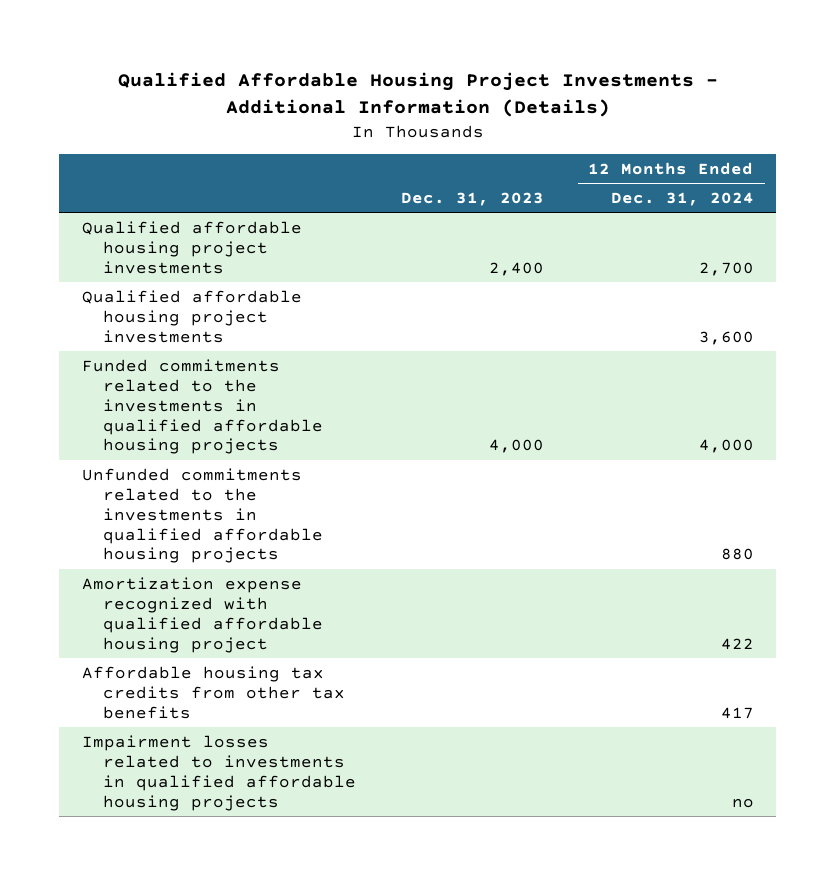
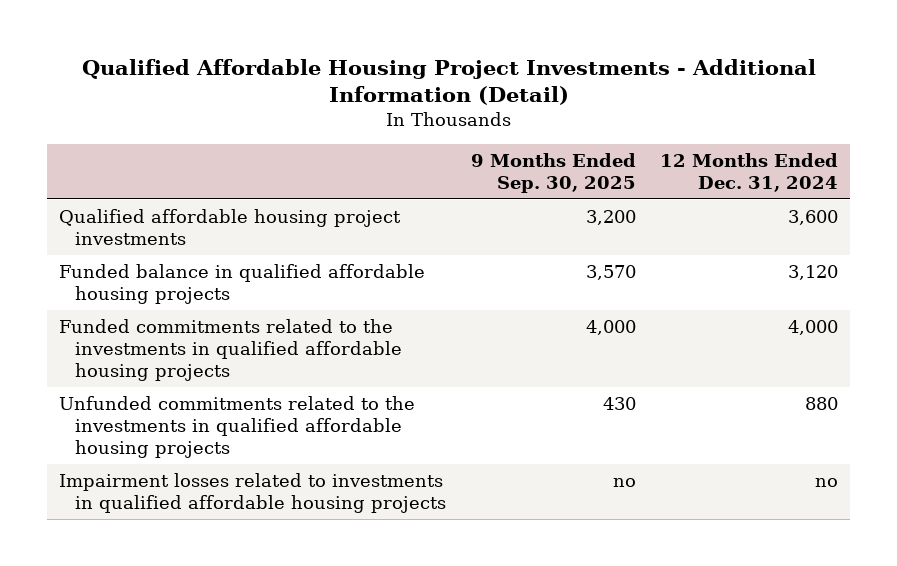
[117,72,718,118] Qualified Affordable Housing Project Investments - Additional Information (Details) -> [81,58,816,106] Qualified Affordable Housing Project Investments - Additional Information (Detail)
[401,191,545,206] Dec. 31, 2023 -> none
none -> [470,152,636,193] 9 Months Ended Sep. 30, 2025
[81,220,302,274] Qualified affordable housing project investments -> none
none -> [59,263,426,304] Funded balance in qualified affordable housing projects
[81,576,324,653] Amortization expense recognized with qualified affordable housing project -> none
[81,665,346,719] Affordable housing tax credits from other tax benefits -> none

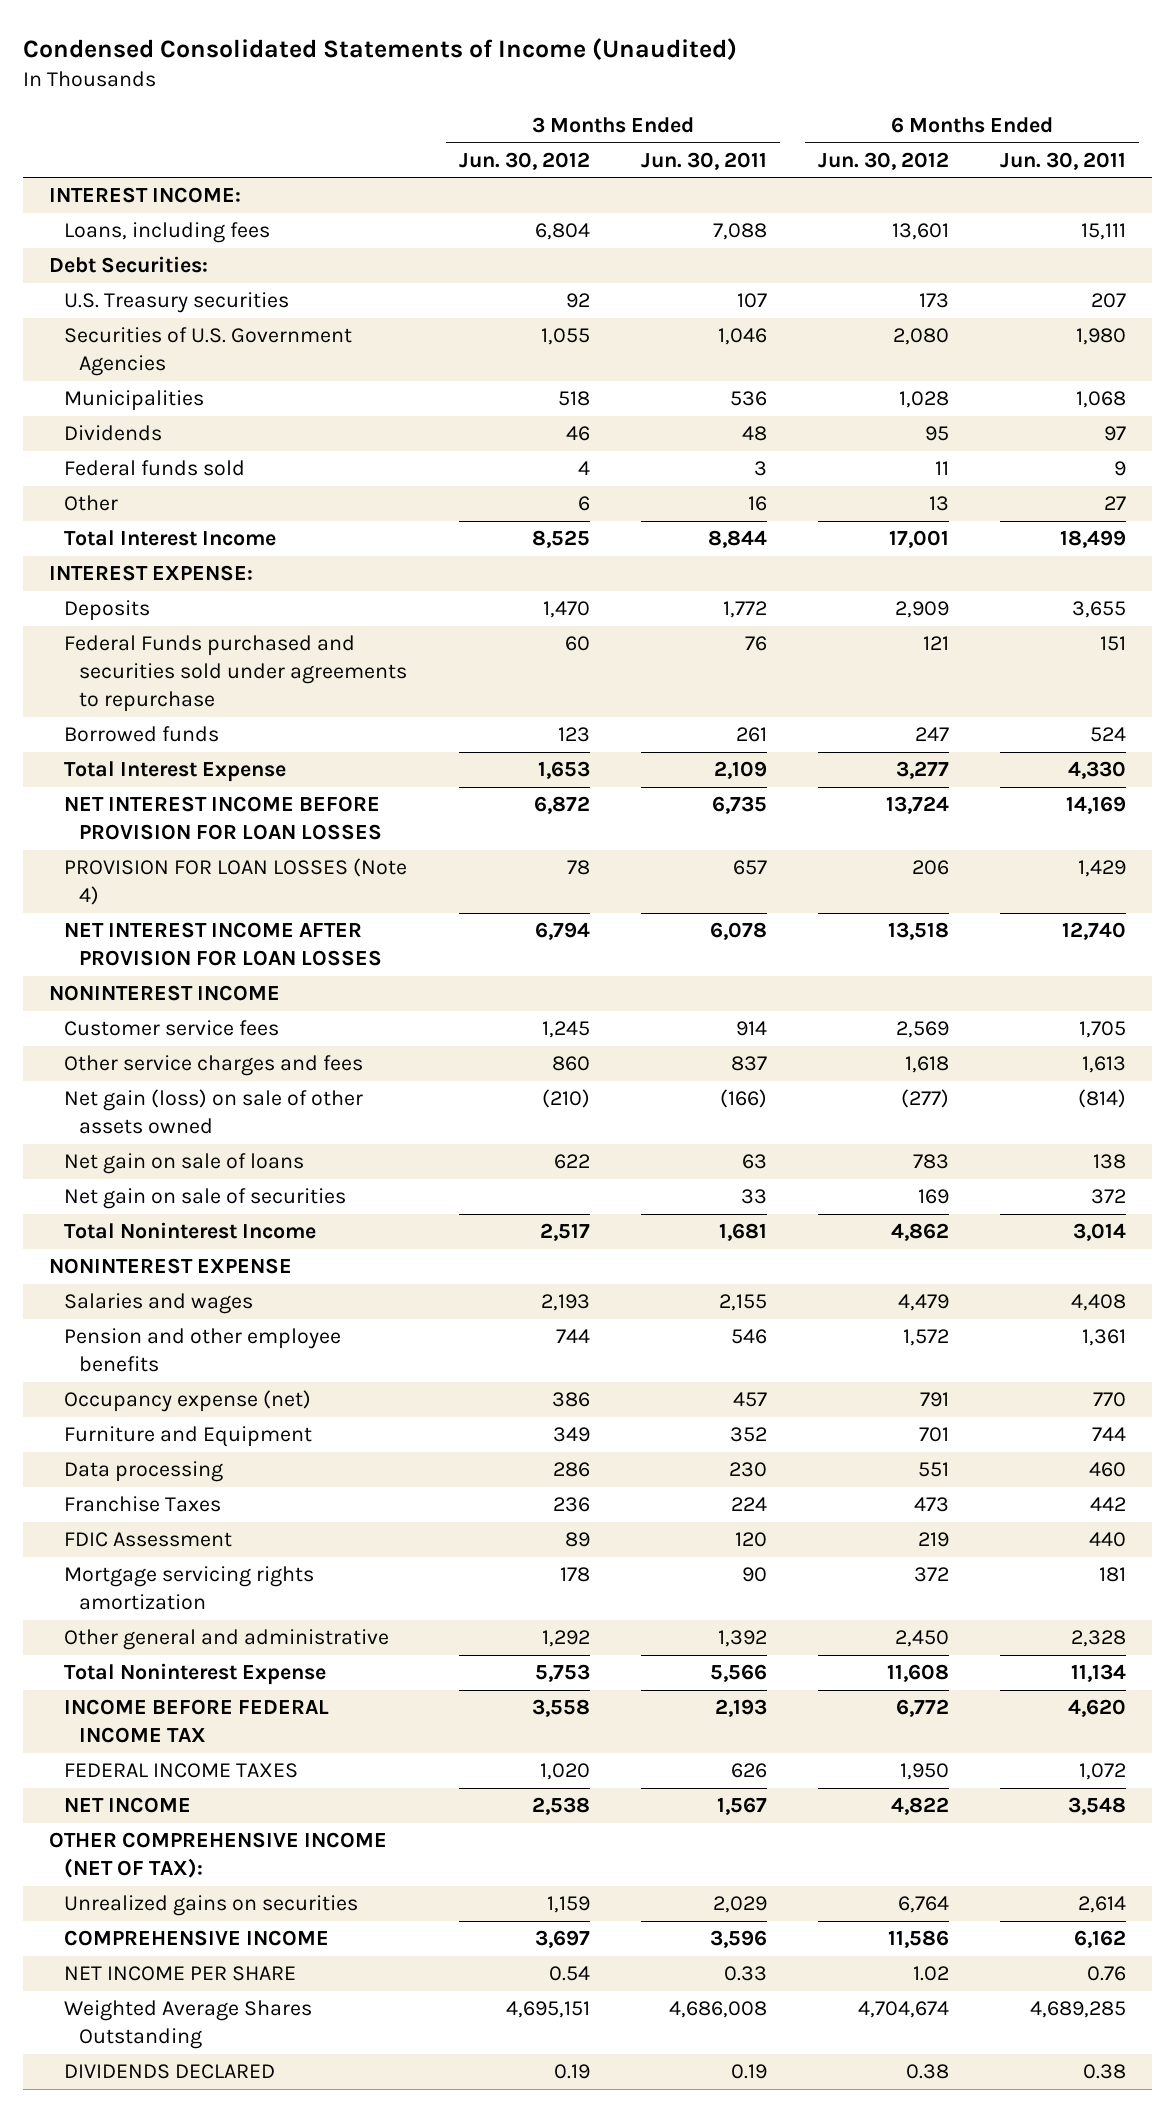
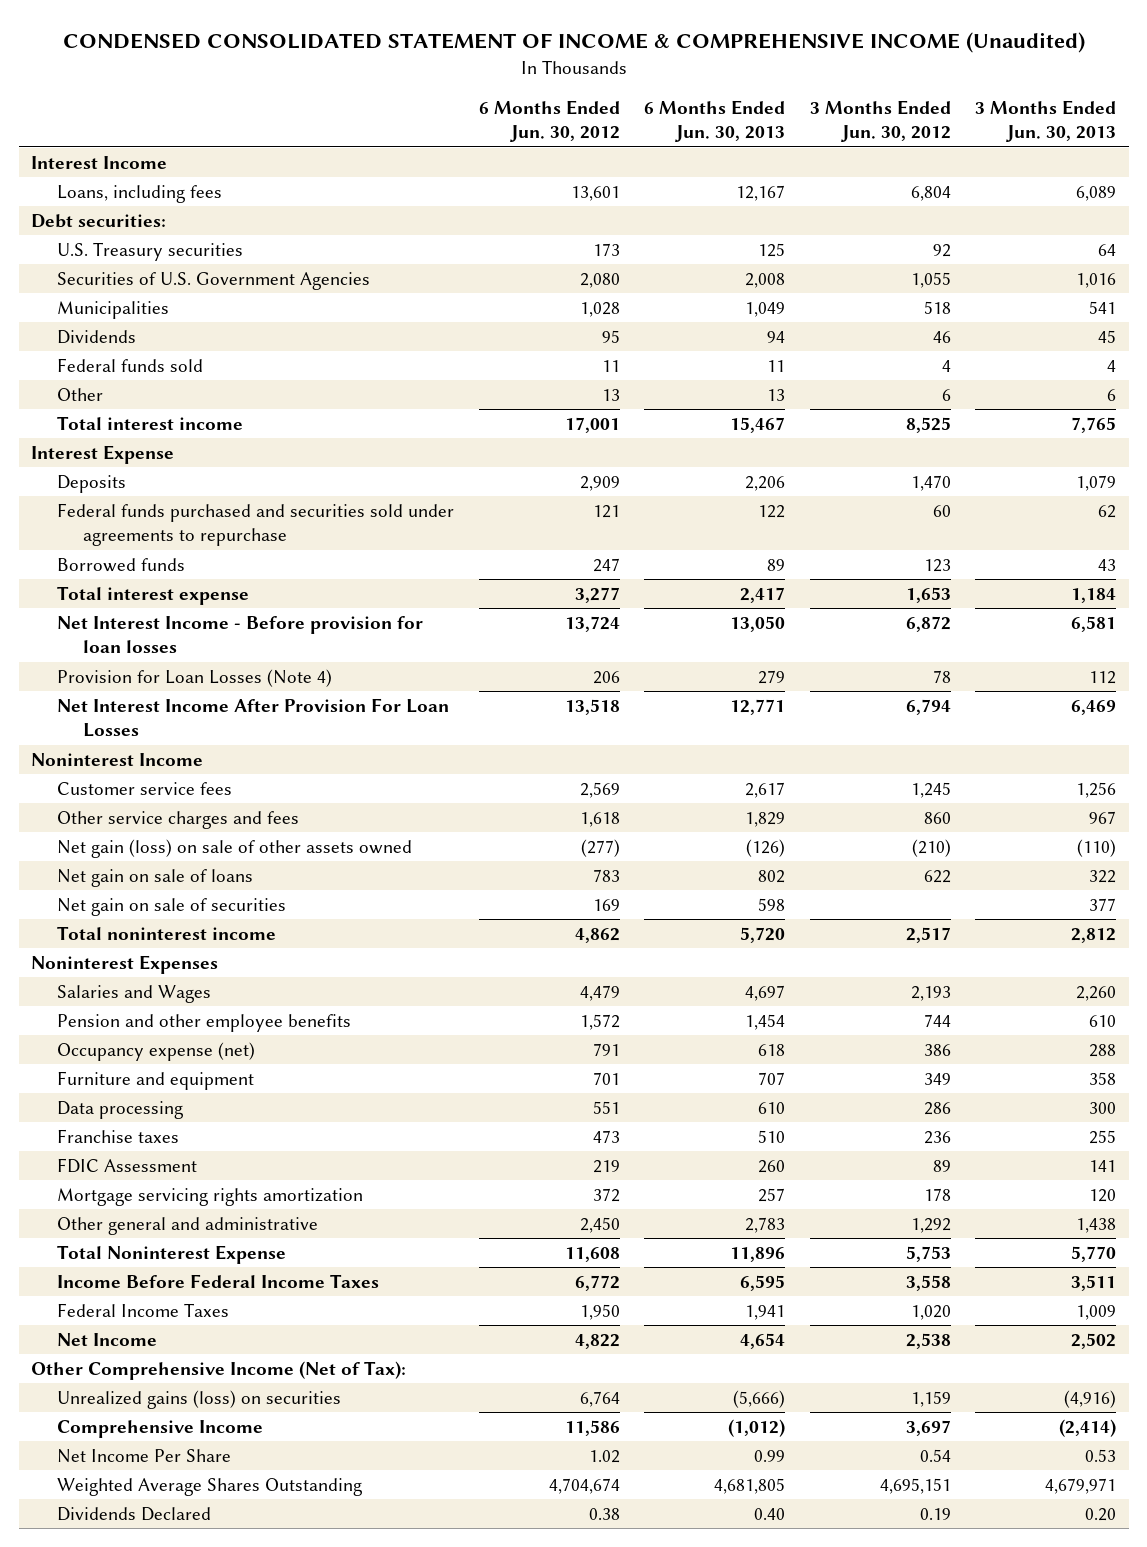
[23,37,738,60] Condensed Consolidated Statements of Income (Unaudited) -> [62,32,1085,54] CONDENSED CONSOLIDATED STATEMENT OF INCOME & COMPREHENSIVE INCOME (Unaudited)
[640,151,767,170] Jun. 30, 2011 -> none
[1000,151,1127,170] Jun. 30, 2011 -> none
none -> [644,100,786,143] 6 Months Ended Jun. 30, 2013
none -> [975,100,1117,143] 3 Months Ended Jun. 30, 2013
[48,187,241,204] INTEREST INCOME: -> [31,155,168,169] Interest Income
[48,256,208,274] Debt Securities: -> [31,213,167,228] Debt securities:
[64,530,277,547] Total Interest Income -> [57,415,244,430] Total interest income
[48,565,253,582] INTEREST EXPENSE: -> [31,444,175,464] Interest Expense
[64,635,408,712] Federal Funds purchased and securities sold under agreements to repurchase -> [57,502,455,546] Federal funds purchased and securities sold under agreements to repurchase
[64,761,287,783] Total Interest Expense -> [57,585,250,605] Total interest expense
[64,796,383,841] NET INTEREST INCOME BEFORE PROVISION FOR LOAN LOSSES -> [57,615,424,653] Net Interest Income - Before provision for loan losses
[64,858,408,906] PROVISION FOR LOAN LOSSES (Note 4) -> [57,668,333,687] Provision for Loan Losses (Note 4)
[64,922,383,967] NET INTEREST INCOME AFTER PROVISION FOR LOAN LOSSES -> [57,697,450,737] Net Interest Income After Provision For Loan Losses
[48,985,280,1002] NONINTEREST INCOME -> [31,752,204,766] Noninterest Income
[64,1222,317,1240] Total Noninterest Income -> [57,925,277,940] Total noninterest income
[48,1258,292,1275] NONINTEREST EXPENSE -> [31,954,219,974] Noninterest Expenses
[64,1293,254,1315] Salaries and wages -> [57,984,212,1003] Salaries and Wages
[64,1426,313,1448] Furniture and Equipment -> [57,1070,255,1090] Furniture and equipment
[64,1496,222,1513] Franchise Taxes -> [57,1128,180,1143] Franchise taxes
[64,1699,330,1744] INCOME BEFORE FEDERAL INCOME TAX -> [57,1273,380,1288] Income Before Federal Income Taxes
[64,1763,299,1779] FEDERAL INCOME TAXES -> [57,1302,230,1317] Federal Income Taxes
[64,1797,192,1814] NET INCOME -> [57,1332,158,1346] Net Income
[48,1832,387,1879] OTHER COMPREHENSIVE INCOME (NET OF TAX): -> [31,1360,407,1380] Other Comprehensive Income (Net of Tax):
[64,1895,359,1917] Unrealized gains on securities -> [57,1389,342,1409] Unrealized gains (loss) on securities
[64,1930,330,1947] COMPREHENSIVE INCOME -> [57,1419,264,1438] Comprehensive Income
[64,1966,297,1982] NET INCOME PER SHARE -> [57,1448,232,1463] Net Income Per Share
[64,2064,276,2080] DIVIDENDS DECLARED -> [57,1506,212,1521] Dividends Declared

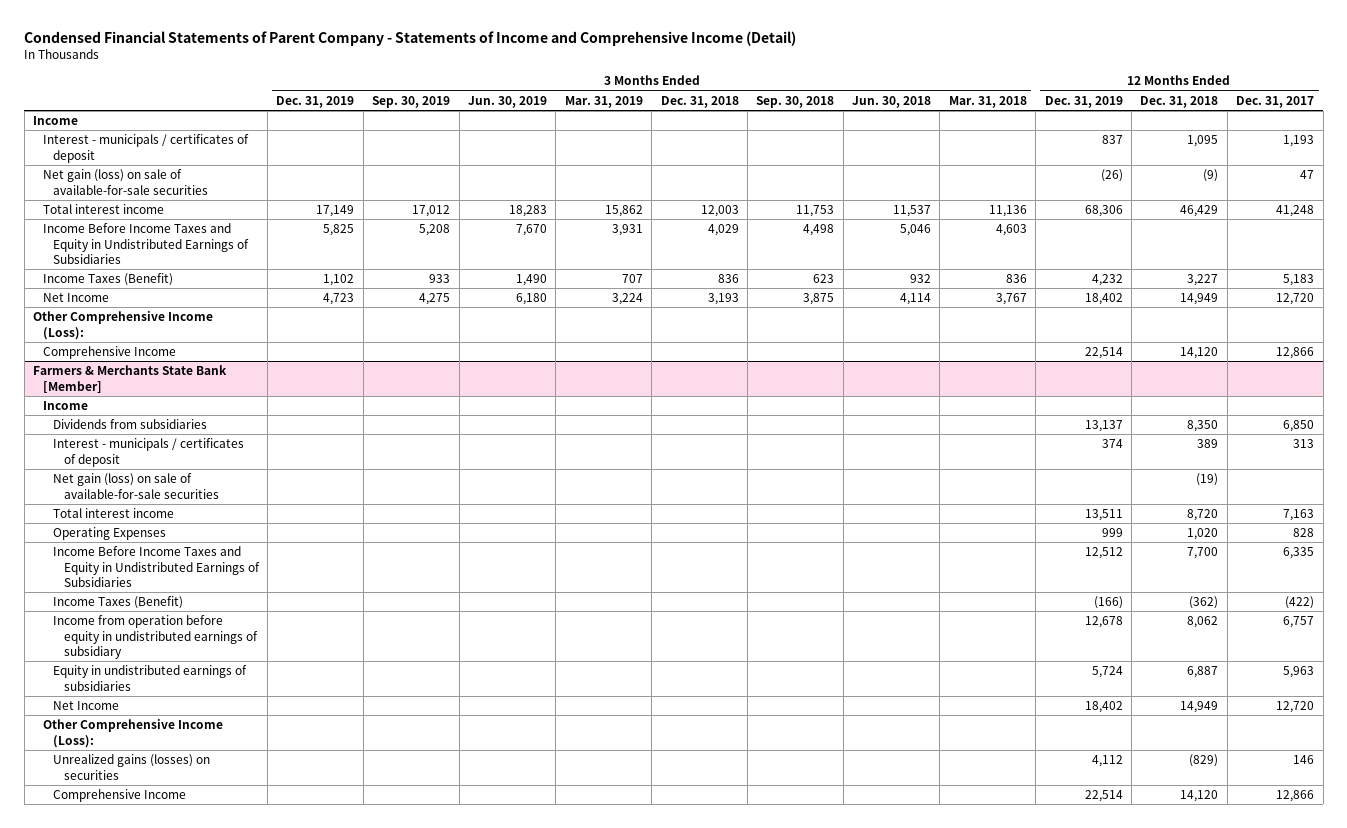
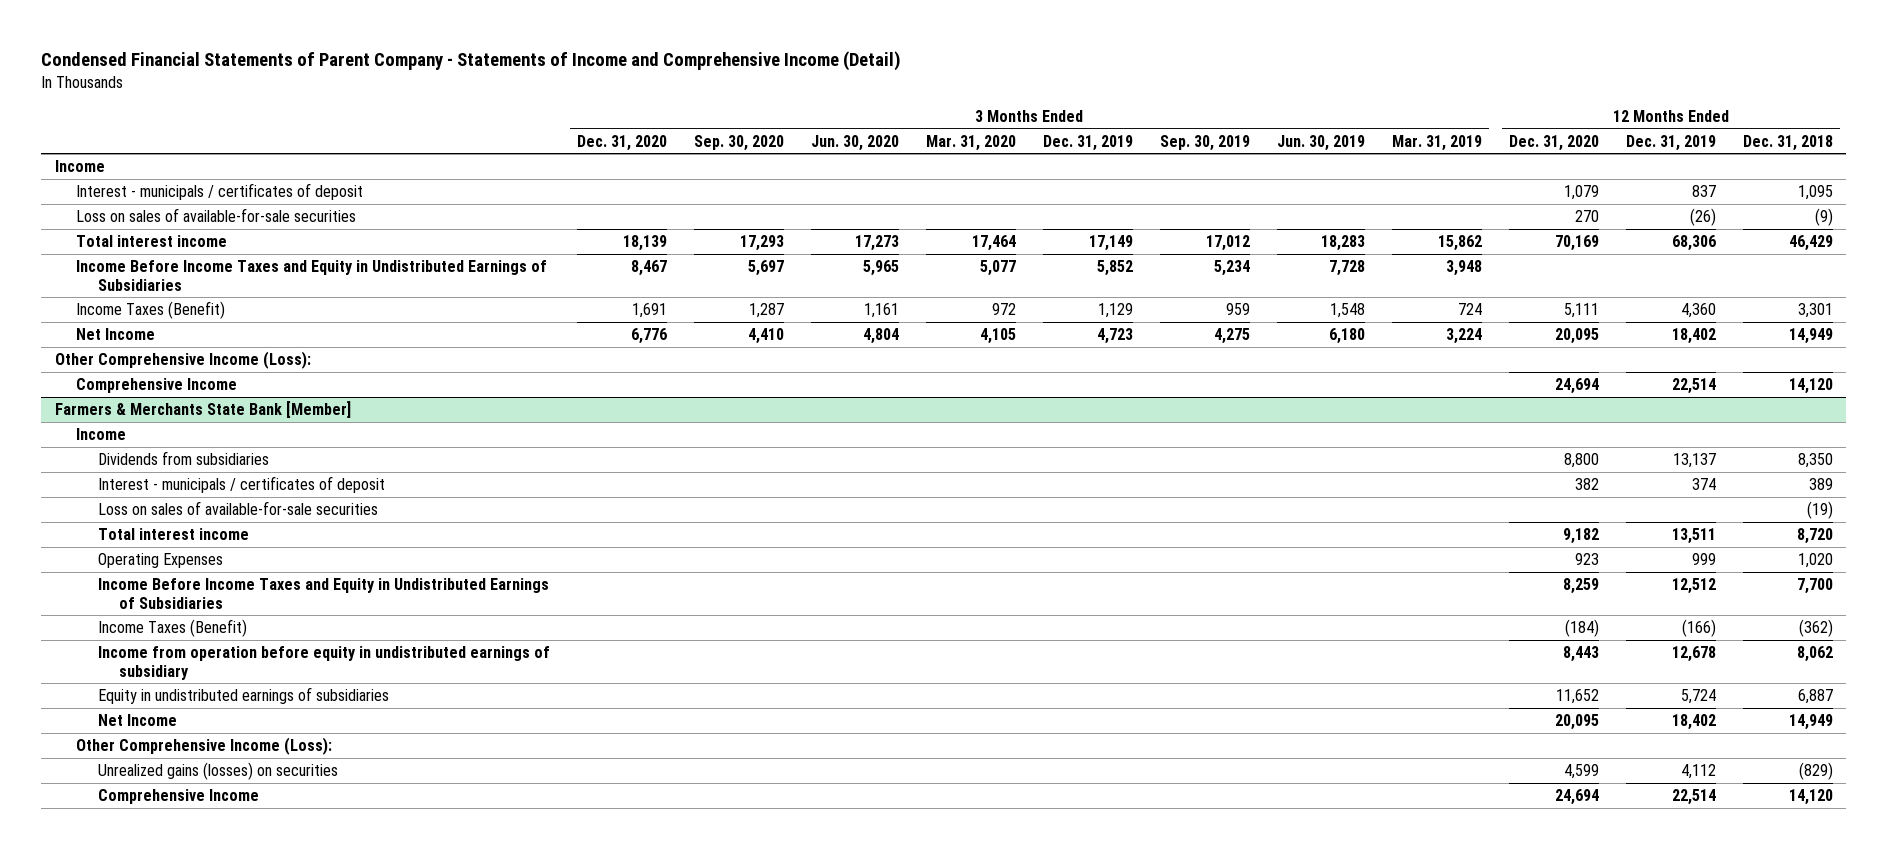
[660,95,739,108] Dec. 31, 2018 -> none
[756,95,835,108] Sep. 30, 2018 -> none
[852,95,932,108] Jun. 30, 2018 -> none
[948,95,1027,108] Mar. 31, 2018 -> none
[1236,95,1315,108] Dec. 31, 2017 -> none
none -> [576,134,667,151] Dec. 31, 2020
none -> [693,134,784,151] Sep. 30, 2020
none -> [810,134,899,151] Jun. 30, 2020
none -> [925,134,1016,151] Mar. 31, 2020
none -> [1508,134,1599,151] Dec. 31, 2020
[43,169,209,195] Net gain (loss) on sale of available-for-sale securities -> [76,208,357,223] Loss on sales of available-for-sale securities
[323,224,355,237] 5,825 -> [1096,260,1133,277] 5,852
[419,224,451,237] 5,208 -> [1213,260,1250,277] 5,234
[515,224,547,237] 7,670 -> [1328,260,1365,277] 7,728
[611,224,643,237] 3,931 -> [1445,260,1482,277] 3,948
[323,274,355,287] 1,102 -> [1097,303,1133,319] 1,129
[429,274,451,284] 933 -> [1225,303,1250,316] 959
[515,274,547,287] 1,490 -> [1329,303,1365,319] 1,548
[621,274,643,284] 707 -> [1457,303,1482,316] 724
[1091,274,1123,287] 4,232 -> [1680,303,1716,319] 4,360
[1187,274,1219,287] 3,227 -> [1797,303,1833,319] 3,301
[53,473,219,499] Net gain (loss) on sale of available-for-sale securities -> [97,501,378,516] Loss on sales of available-for-sale securities

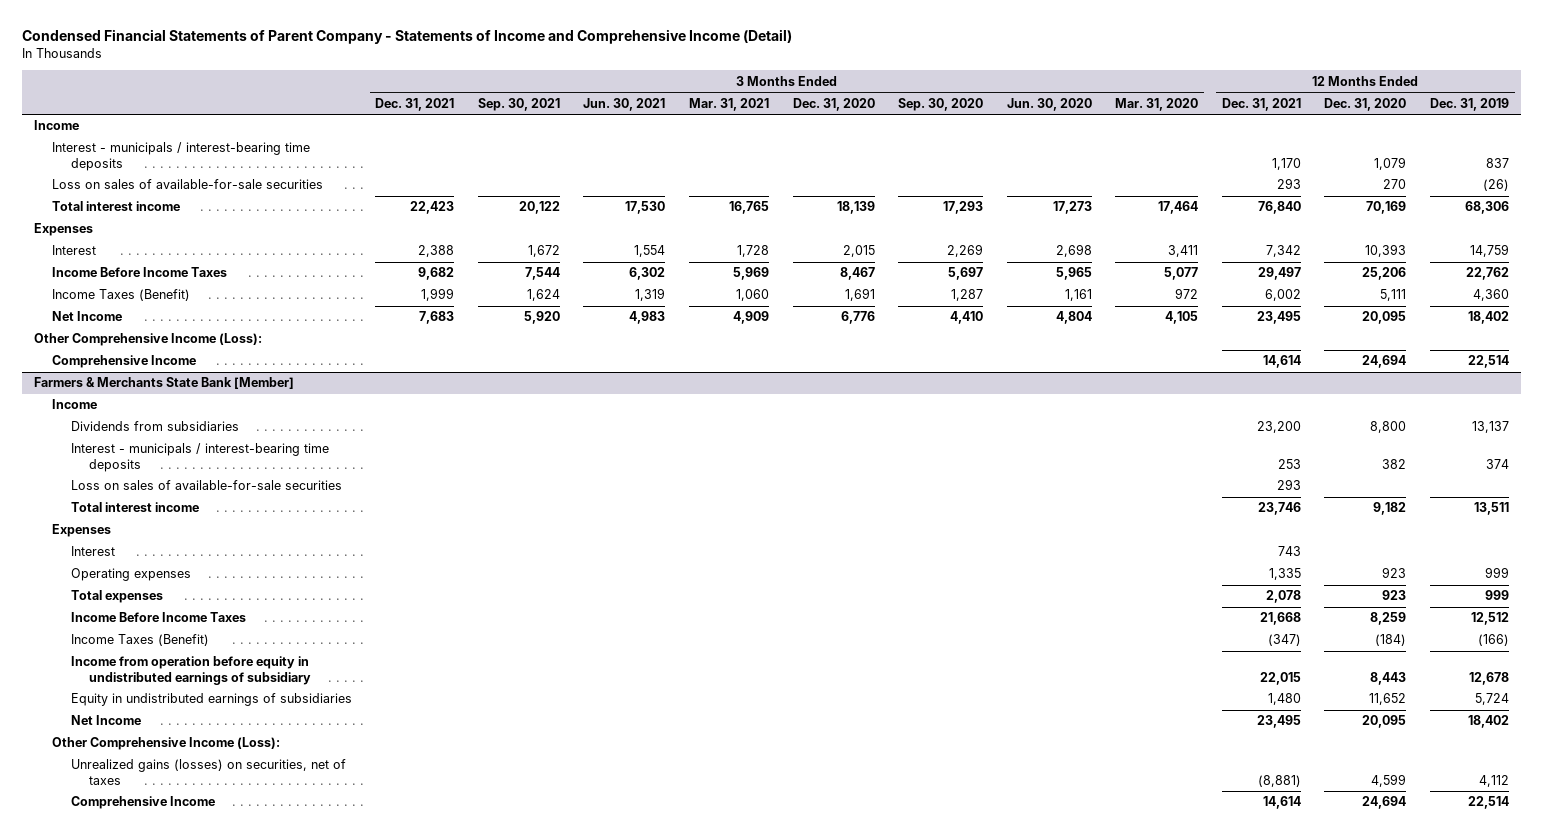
[1042,134,1133,151] Dec. 31, 2019 -> none
[1159,134,1250,151] Sep. 30, 2019 -> none
[1276,134,1365,151] Jun. 30, 2019 -> none
[1391,134,1482,151] Mar. 31, 2019 -> none
[1742,134,1833,151] Dec. 31, 2018 -> none
none -> [375,97,455,111] Dec. 31, 2021
none -> [477,97,560,111] Sep. 30, 2021
none -> [583,97,666,111] Jun. 30, 2021
none -> [689,97,770,111] Mar. 31, 2021
none -> [1221,97,1301,111] Dec. 31, 2021
[76,183,364,201] Interest - municipals / certificates of deposit -> [52,142,311,171] Interest - municipals / interest-bearing time deposits
[76,260,548,291] Income Before Income Taxes and Equity in Undistributed Earnings of Subsidiaries -> none
none -> [33,223,93,237] Expenses
none -> [52,245,97,256] Interest
none -> [52,267,228,278] Income Before Income Taxes
[97,476,385,494] Interest - municipals / certificates of deposit -> [70,443,329,472] Interest - municipals / interest-bearing time deposits
none -> [52,524,112,538] Expenses
none -> [70,546,115,557] Interest
[97,553,223,569] Operating Expenses -> [70,568,191,582] Operating expenses
none -> [70,590,163,604] Total expenses
[97,578,549,609] Income Before Income Taxes and Equity in Undistributed Earnings of Subsidiaries -> [70,612,246,623] Income Before Income Taxes
[97,762,338,781] Unrealized gains (losses) on securities -> [70,759,346,785] Unrealized gains (losses) on securities, net of taxes

